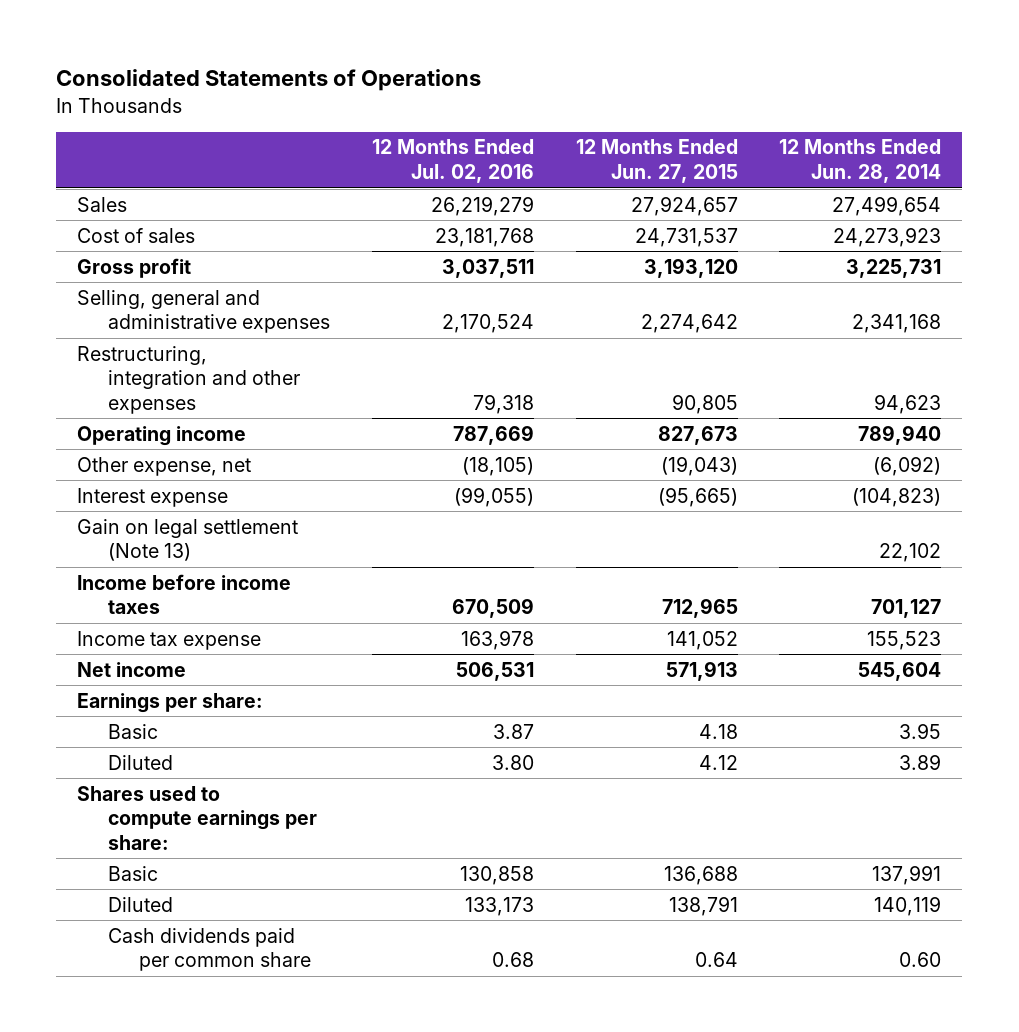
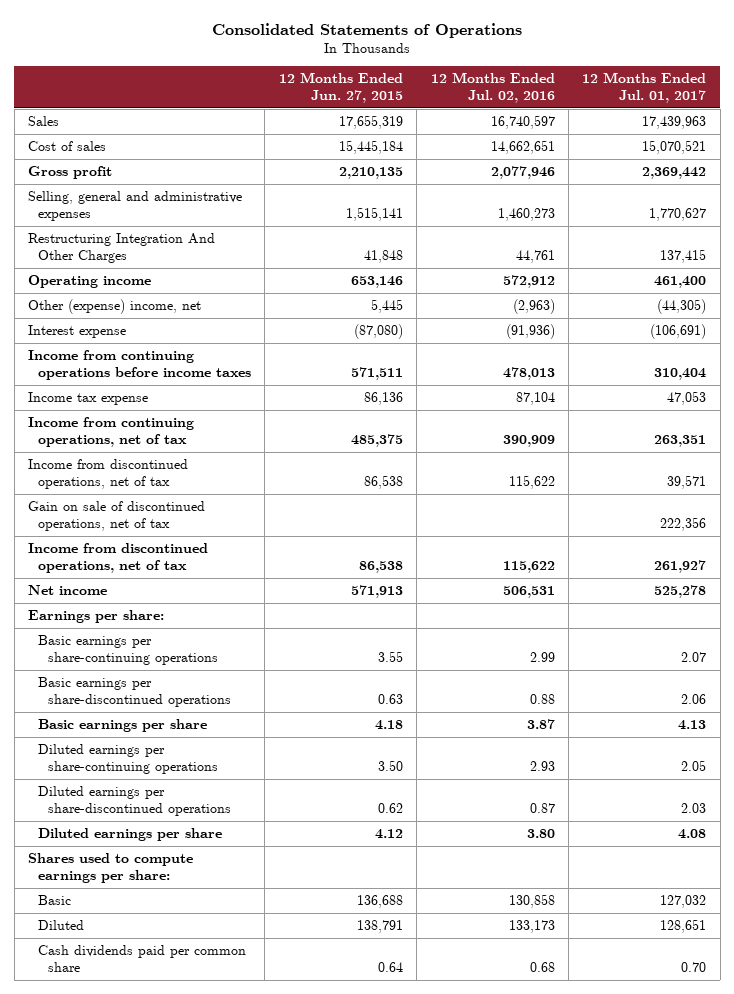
[779,139,942,184] 12 Months Ended Jun. 28, 2014 -> none
none -> [582,72,707,104] 12 Months Ended Jul. 01, 2017
[77,518,299,562] Gain on legal settlement (Note 13) -> none
[430,195,534,216] 26,219,279 -> [490,114,555,129] 16,740,597
[630,195,738,216] 27,924,657 -> [338,114,403,129] 17,655,319
[434,227,534,247] 23,181,768 -> [490,139,555,154] 14,662,651
[634,227,738,247] 24,731,537 -> [338,139,403,154] 15,445,184
[441,258,534,278] 3,037,511 -> [490,165,555,179] 2,077,946
[643,257,738,278] 3,193,120 -> [338,166,403,179] 2,210,135
[441,314,534,334] 2,170,524 -> [497,207,555,221] 1,460,273
[640,314,738,334] 2,274,642 -> [345,206,403,221] 1,515,141
[77,345,301,414] Restructuring, integration and other expenses -> [28,232,216,263] Restructuring Integration And Other Charges
[472,393,534,414] 79,318 -> [515,249,555,263] 44,761
[671,393,738,414] 90,805 -> [363,249,403,263] 41,848
[452,424,534,445] 787,669 -> [502,274,555,288] 572,912
[657,425,738,445] 827,673 -> [350,275,403,288] 653,146
[77,456,252,476] Other expense, net -> [28,298,202,314] Other (expense) income, net
[461,456,534,476] (18,105) -> [512,298,555,314] (2,963)
[660,455,738,476] (19,043) -> [370,298,403,313] 5,445
[453,486,534,507] (99,055) -> [505,323,555,339] (91,936)
[657,486,738,507] (95,665) -> [353,323,403,339] (87,080)
[77,573,292,615] Income before income taxes -> [28,349,252,380] Income from continuing operations before income taxes
[451,598,534,619] 670,509 -> [502,366,555,380] 478,013
[661,598,738,619] 712,965 -> [350,366,403,380] 571,511
[460,629,534,650] 163,978 -> [515,391,555,405] 87,104
[666,630,738,650] 141,052 -> [363,391,403,405] 86,136
none -> [28,416,195,447] Income from continuing operations, net of tax
none -> [28,458,189,489] Income from discontinued operations, net of tax
none -> [28,500,206,531] Gain on sale of discontinued operations, net of tax
none -> [28,542,209,573] Income from discontinued operations, net of tax
none -> [38,634,219,665] Basic earnings per share-continuing operations
none -> [38,676,232,707] Basic earnings per share-discontinued operations
[108,723,159,739] Basic -> [38,718,208,732] Basic earnings per share
none -> [38,743,219,774] Diluted earnings per share-continuing operations
none -> [38,785,232,816] Diluted earnings per share-discontinued operations
[108,754,174,770] Diluted -> [38,827,223,841] Diluted earnings per share

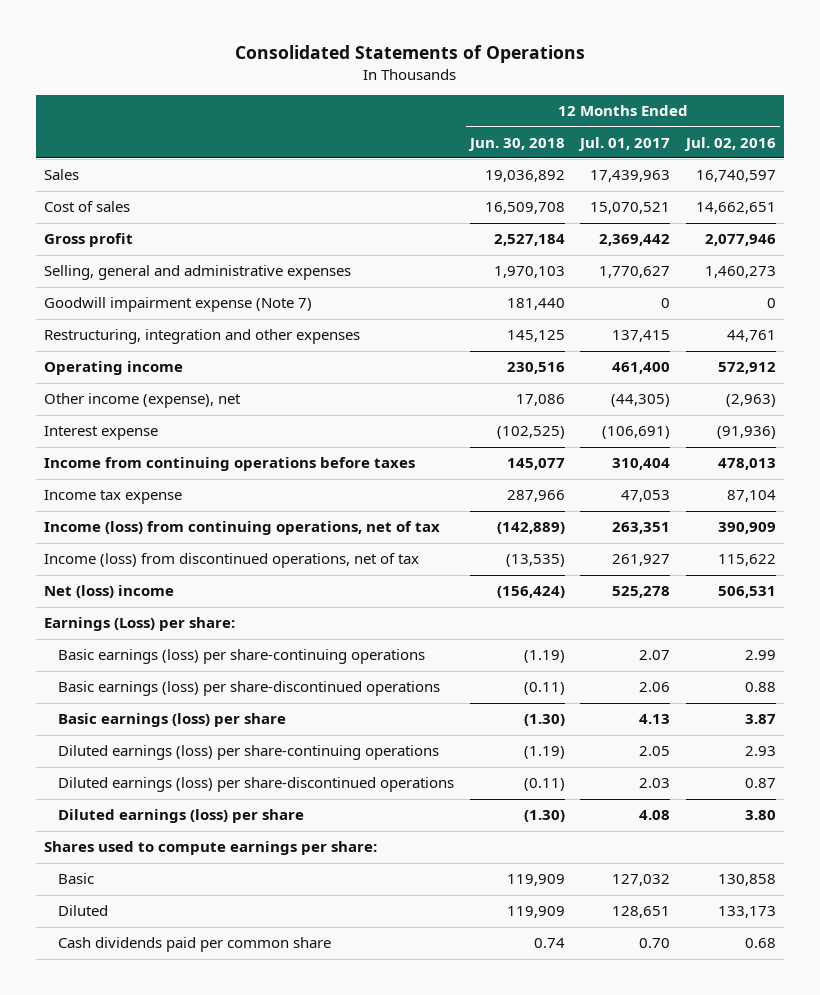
[278,72,403,104] 12 Months Ended Jun. 27, 2015 -> none
none -> [467,137,565,151] Jun. 30, 2018
none -> [43,297,312,313] Goodwill impairment expense (Note 7)
[28,232,216,263] Restructuring Integration And Other Charges -> [43,329,360,345] Restructuring, integration and other expenses
[28,298,202,314] Other (expense) income, net -> [43,393,241,409] Other income (expense), net
[28,349,252,380] Income from continuing operations before income taxes -> [43,457,415,472] Income from continuing operations before taxes
[28,458,189,489] Income from discontinued operations, net of tax -> none
[28,500,206,531] Gain on sale of discontinued operations, net of tax -> none
[28,416,195,447] Income from continuing operations, net of tax -> [43,521,440,536] Income (loss) from continuing operations, net of tax
[28,542,209,573] Income from discontinued operations, net of tax -> [43,553,419,569] Income (loss) from discontinued operations, net of tax
[28,584,108,595] Net income -> [43,585,174,599] Net (loss) income
[28,609,165,623] Earnings per share: -> [43,617,235,632] Earnings (Loss) per share:
[38,634,219,665] Basic earnings per share-continuing operations -> [57,649,425,665] Basic earnings (loss) per share-continuing operations
[38,676,232,707] Basic earnings per share-discontinued operations -> [57,681,440,697] Basic earnings (loss) per share-discontinued operations
[38,718,208,732] Basic earnings per share -> [57,713,286,728] Basic earnings (loss) per share
[38,743,219,774] Diluted earnings per share-continuing operations -> [57,745,439,761] Diluted earnings (loss) per share-continuing operations
[38,785,232,816] Diluted earnings per share-discontinued operations -> [57,777,454,793] Diluted earnings (loss) per share-discontinued operations
[38,827,223,841] Diluted earnings per share -> [57,809,304,824] Diluted earnings (loss) per share

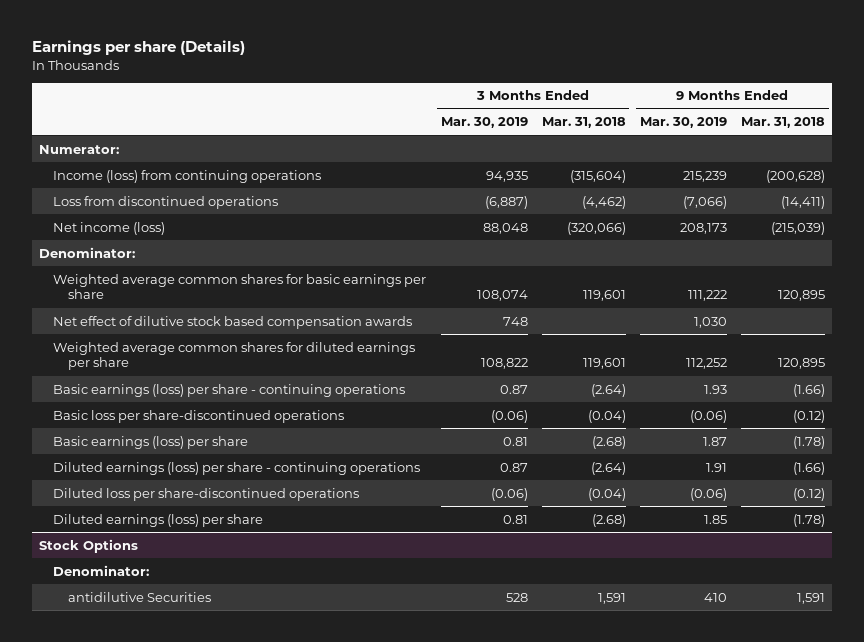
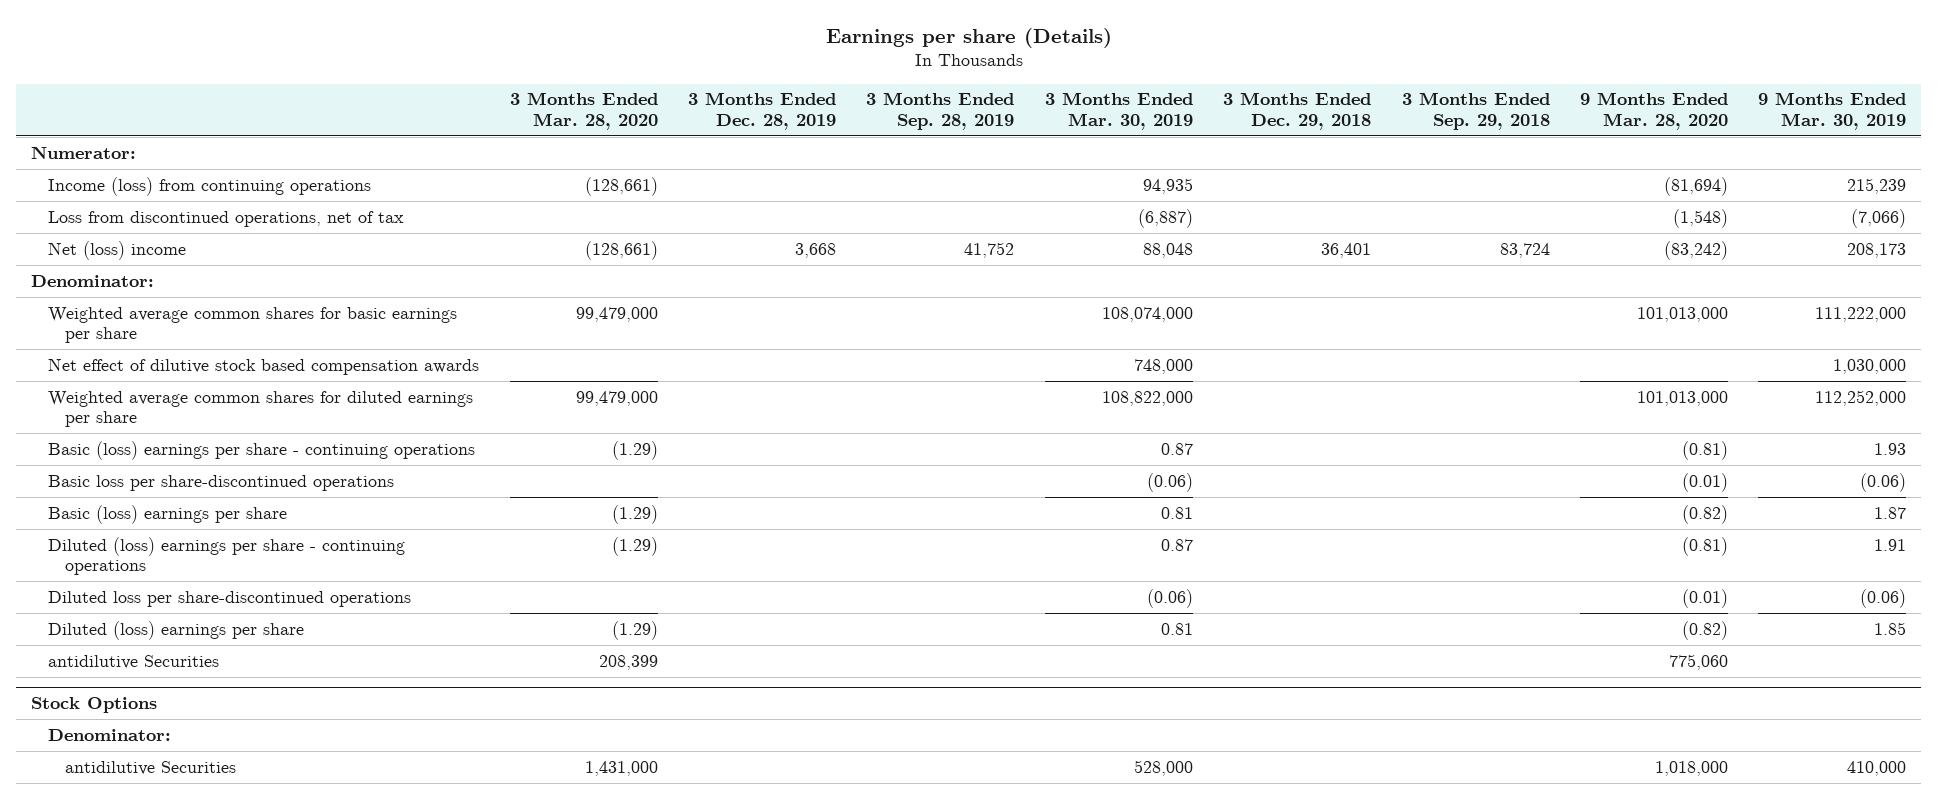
[541,117,626,129] Mar. 31, 2018 -> none
[740,117,825,129] Mar. 31, 2018 -> none
none -> [509,92,658,130] 3 Months Ended Mar. 28, 2020
none -> [688,92,837,130] 3 Months Ended Dec. 28, 2019
none -> [866,92,1015,130] 3 Months Ended Sep. 28, 2019
none -> [1223,92,1372,130] 3 Months Ended Dec. 29, 2018
none -> [1401,92,1550,130] 3 Months Ended Sep. 29, 2018
none -> [1579,92,1728,130] 9 Months Ended Mar. 28, 2020
[53,195,279,209] Loss from discontinued operations -> [48,210,405,227] Loss from discontinued operations, net of tax
[53,221,166,235] Net income (loss) -> [48,240,187,260] Net (loss) income
[476,290,528,302] 108,074 -> [1101,306,1193,322] 108,074,000
[687,290,727,302] 111,222 -> [1815,306,1907,322] 111,222,000
[502,316,528,326] 748 -> [1133,358,1193,374] 748,000
[693,316,727,328] 1,030 -> [1833,358,1907,374] 1,030,000
[480,358,528,370] 108,822 -> [1101,390,1193,406] 108,822,000
[685,358,727,370] 112,252 -> [1815,389,1907,406] 112,252,000
[53,383,406,397] Basic earnings (loss) per share - continuing operations -> [48,440,476,460] Basic (loss) earnings per share - continuing operations
[53,435,249,449] Basic earnings (loss) per share -> [48,504,288,524] Basic (loss) earnings per share
[53,461,421,475] Diluted earnings (loss) per share - continuing operations -> [48,536,406,576] Diluted (loss) earnings per share - continuing operations
[53,513,264,527] Diluted earnings (loss) per share -> [48,620,305,640] Diluted (loss) earnings per share
none -> [48,654,220,669] antidilutive Securities
[505,592,528,602] 528 -> [1133,759,1193,776] 528,000
[703,592,727,602] 410 -> [1847,760,1907,776] 410,000

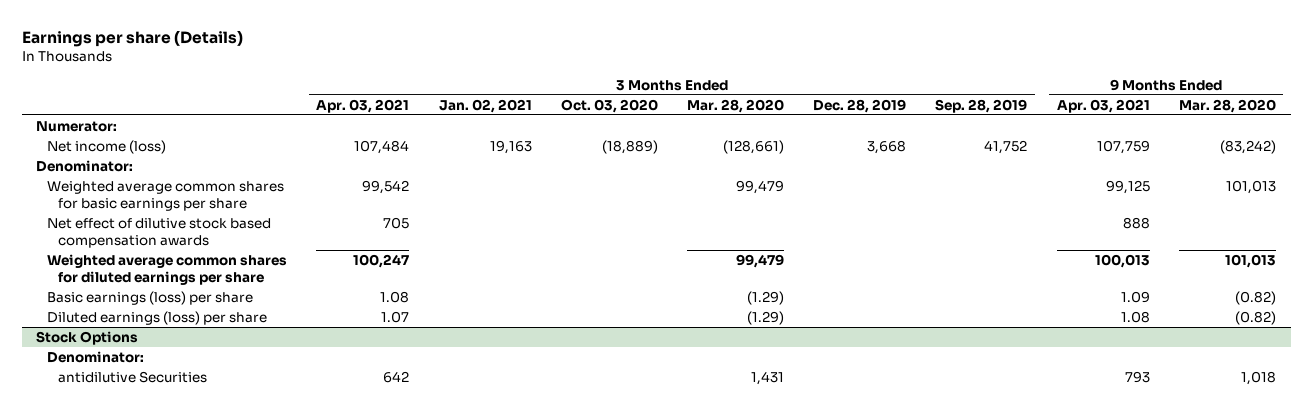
[1044,92,1193,130] 3 Months Ended Mar. 30, 2019 -> none
[1223,92,1372,130] 3 Months Ended Dec. 29, 2018 -> none
[1401,92,1550,130] 3 Months Ended Sep. 29, 2018 -> none
[1758,92,1907,130] 9 Months Ended Mar. 30, 2019 -> none
none -> [316,98,410,113] Apr. 03, 2021
none -> [438,98,532,113] Jan. 02, 2021
none -> [560,98,658,113] Oct. 03, 2020
none -> [1056,98,1150,113] Apr. 03, 2021
[48,176,372,196] Income (loss) from continuing operations -> none
[48,210,405,227] Loss from discontinued operations, net of tax -> none
[48,240,187,260] Net (loss) income -> [47,139,167,154] Net income (loss)
[575,306,658,322] 99,479,000 -> [736,179,785,194] 99,479
[1636,306,1728,322] 101,013,000 -> [1225,179,1276,194] 101,013
[48,440,476,460] Basic (loss) earnings per share - continuing operations -> none
[48,474,395,491] Basic loss per share-discontinued operations -> none
[48,536,406,576] Diluted (loss) earnings per share - continuing operations -> none
[48,590,412,607] Diluted loss per share-discontinued operations -> none
[48,654,220,669] antidilutive Securities -> none
[575,390,658,406] 99,479,000 -> [736,253,785,268] 99,479
[1636,390,1728,406] 101,013,000 -> [1224,253,1276,268] 101,013
[48,504,288,524] Basic (loss) earnings per share -> [47,290,254,305] Basic earnings (loss) per share
[48,620,305,640] Diluted (loss) earnings per share -> [47,310,268,325] Diluted earnings (loss) per share
[584,760,658,776] 1,431,000 -> [751,370,785,385] 1,431
[1654,760,1728,776] 1,018,000 -> [1240,370,1276,385] 1,018

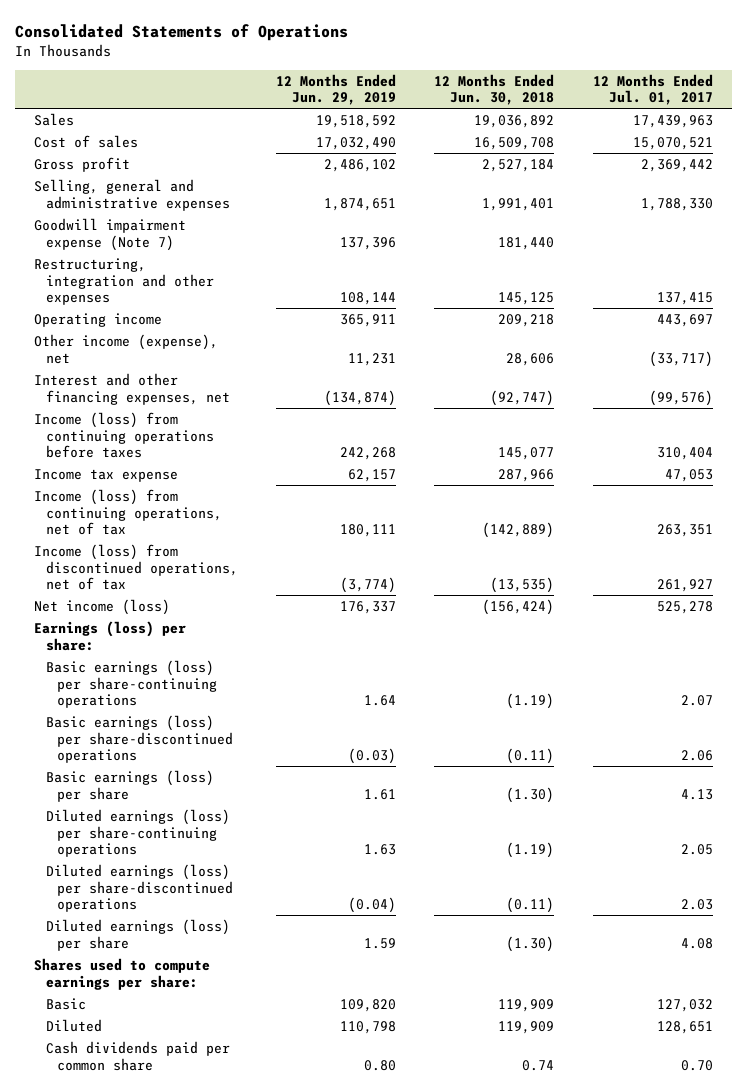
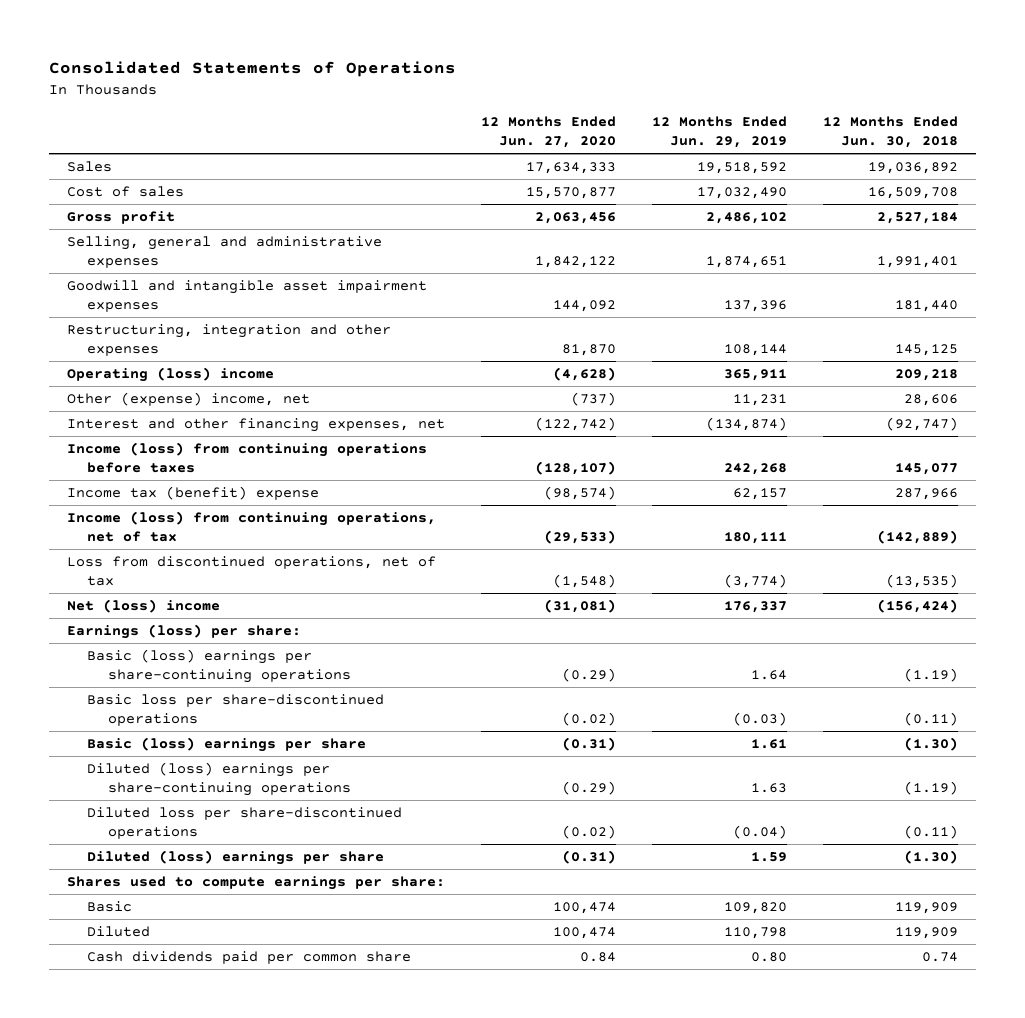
[592,73,713,106] 12 Months Ended Jul. 01, 2017 -> none
none -> [481,115,617,149] 12 Months Ended Jun. 27, 2020
[34,217,187,251] Goodwill impairment expense (Note 7) -> [67,279,428,313] Goodwill and intangible asset impairment expenses
[34,312,163,327] Operating income -> [67,366,275,382] Operating (loss) income
[34,333,219,364] Other income (expense), net -> [67,391,311,406] Other (expense) income, net
[34,468,179,482] Income tax expense -> [67,485,320,500] Income tax (benefit) expense
[34,543,238,591] Income (loss) from discontinued operations, net of tax -> [67,555,437,587] Loss from discontinued operations, net of tax
[34,598,171,615] Net income (loss) -> [67,598,221,613] Net (loss) income
[45,659,218,709] Basic earnings (loss) per share-continuing operations -> [87,648,351,684] Basic (loss) earnings per share-continuing operations
[45,714,234,764] Basic earnings (loss) per share-discontinued operations -> [87,693,385,727] Basic loss per share-discontinued operations
[45,769,214,802] Basic earnings (loss) per share -> [87,736,367,752] Basic (loss) earnings per share
[45,808,230,858] Diluted earnings (loss) per share-continuing operations -> [87,761,351,797] Diluted (loss) earnings per share-continuing operations
[45,863,234,913] Diluted earnings (loss) per share-discontinued operations -> [87,806,403,840] Diluted loss per share-discontinued operations
[45,918,230,951] Diluted earnings (loss) per share -> [87,849,385,865] Diluted (loss) earnings per share

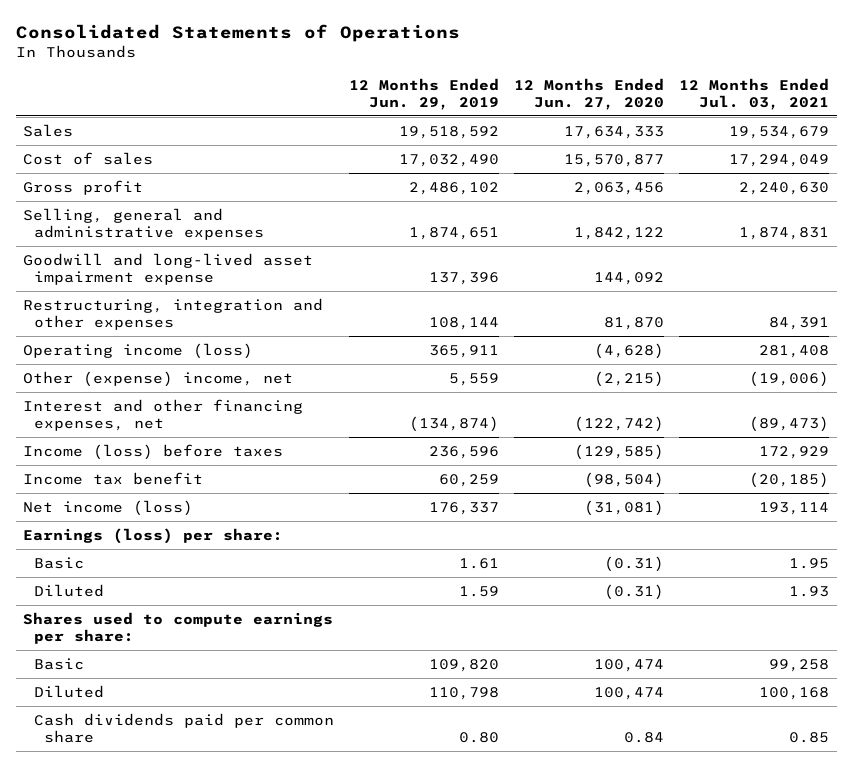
[822,115,958,149] 12 Months Ended Jun. 30, 2018 -> none
none -> [679,78,830,110] 12 Months Ended Jul. 03, 2021
[67,279,428,313] Goodwill and intangible asset impairment expenses -> [23,252,314,285] Goodwill and long-lived asset impairment expense
[67,366,275,382] Operating (loss) income -> [23,342,254,359] Operating income (loss)
[571,391,617,406] (737) -> [594,370,665,387] (2,215)
[733,393,788,406] 11,231 -> [448,372,499,386] 5,559
[67,510,437,543] Income (loss) from continuing operations, net of tax -> none
[67,555,437,587] Loss from discontinued operations, net of tax -> none
[67,441,428,474] Income (loss) from continuing operations before taxes -> [23,443,284,460] Income (loss) before taxes
[535,461,617,476] (128,107) -> [574,443,665,460] (129,585)
[724,463,788,476] 242,268 -> [428,445,499,459] 236,596
[67,485,320,500] Income tax (benefit) expense -> [23,471,204,485] Income tax benefit
[544,485,617,500] (98,574) -> [584,471,665,488] (98,504)
[733,487,788,500] 62,157 -> [438,473,499,487] 60,259
[67,598,221,613] Net (loss) income -> [23,499,194,516] Net income (loss)
[87,648,351,684] Basic (loss) earnings per share-continuing operations -> none
[87,693,385,727] Basic loss per share-discontinued operations -> none
[87,761,351,797] Diluted (loss) earnings per share-continuing operations -> none
[87,806,403,840] Diluted loss per share-discontinued operations -> none
[87,736,367,752] Basic (loss) earnings per share -> [33,556,84,569] Basic
[87,849,385,865] Diluted (loss) earnings per share -> [33,583,104,597] Diluted

